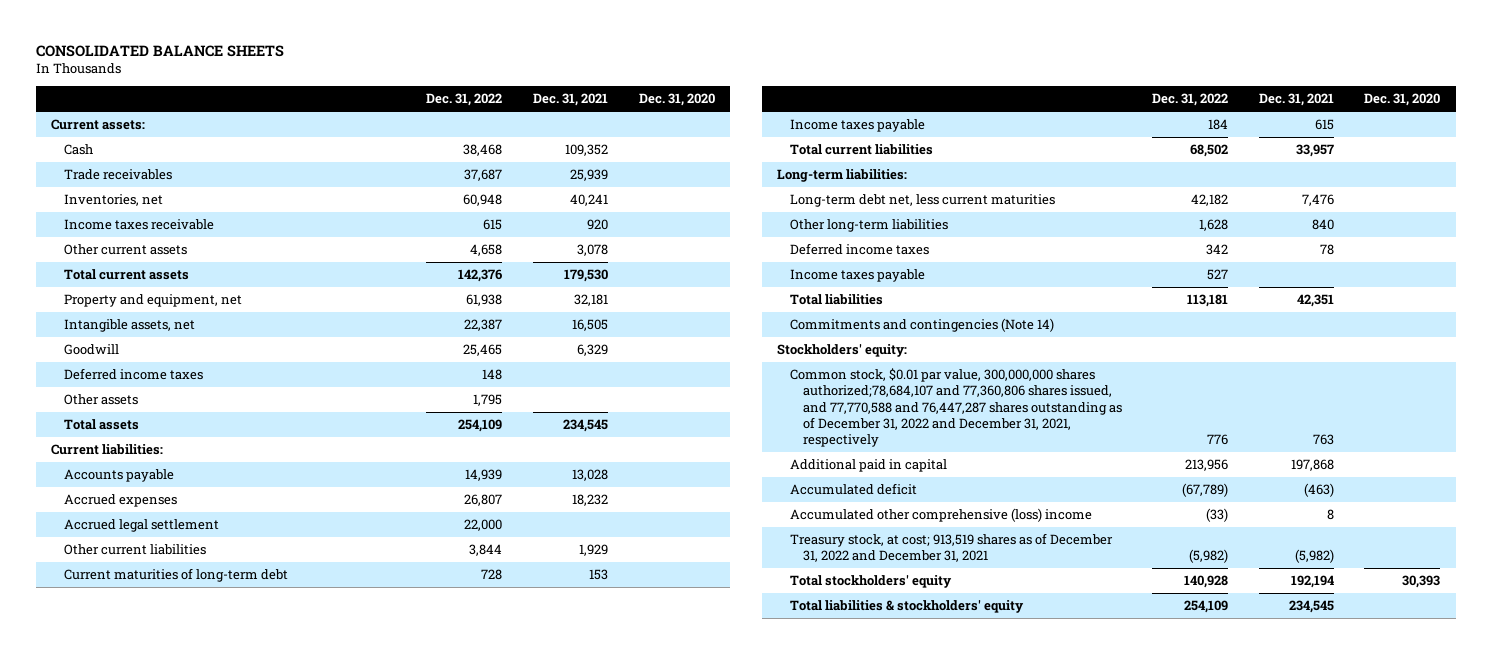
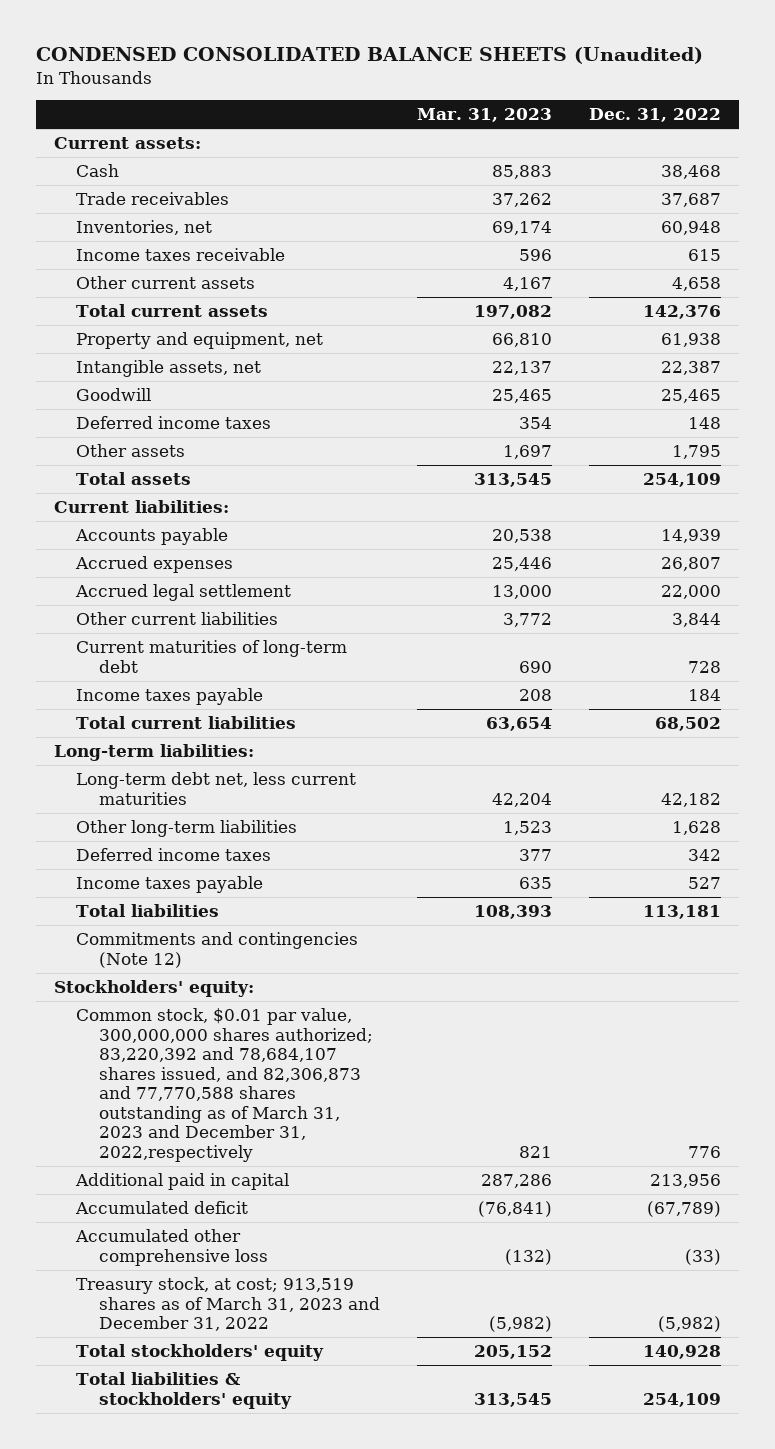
[36,45,285,58] CONSOLIDATED BALANCE SHEETS -> [35,47,703,65] CONDENSED CONSOLIDATED BALANCE SHEETS (Unaudited)
[533,93,609,107] Dec. 31, 2021 -> none
[638,93,715,107] Dec. 31, 2020 -> none
none -> [416,108,552,123] Mar. 31, 2023
[789,318,1054,333] Commitments and contingencies (Note 14) -> [76,932,359,968] Commitments and contingencies (Note 12)
[789,368,1122,448] Common stock, $0.01 par value, 300,000,000 shares authorized;78,684,107 and 77,360,806 shares issued, and 77,770,588 and 76,447,287 shares outstanding as of December 31, 2022 and December 31, 2021, respectively -> [76,1008,373,1162] Common stock, $0.01 par value, 300,000,000 shares authorized; 83,220,392 and 78,684,107 shares issued, and 82,306,873 and 77,770,588 shares outstanding as of March 31, 2023 and December 31, 2022,respectively
[789,508,1092,523] Accumulated other comprehensive (loss) income -> [75,1229,268,1266] Accumulated other comprehensive loss
[789,533,1113,563] Treasury stock, at cost; 913,519 shares as of December 31, 2022 and December 31, 2021 -> [76,1277,380,1332] Treasury stock, at cost; 913,519 shares as of March 31, 2023 and December 31, 2022

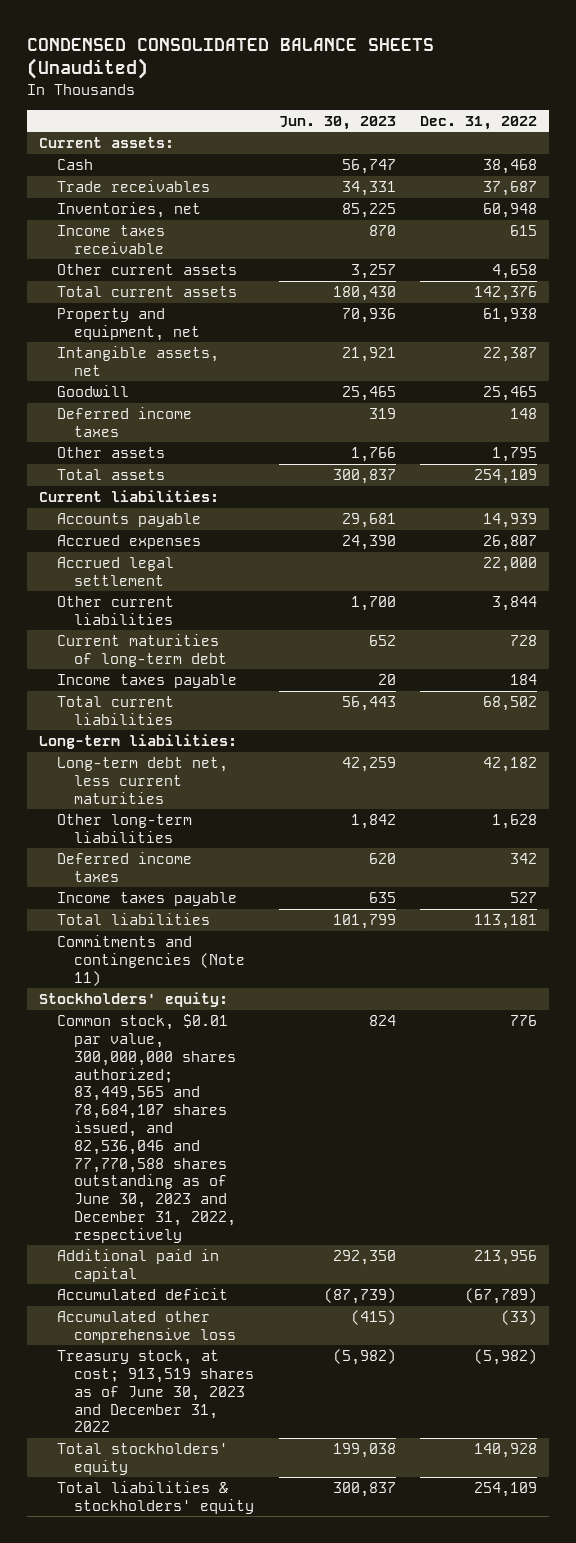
[416,108,552,123] Mar. 31, 2023 -> none
none -> [278,115,396,130] Jun. 30, 2023
[76,932,359,968] Commitments and contingencies (Note 12) -> [56,935,246,986] Commitments and contingencies (Note 11)
[76,1008,373,1162] Common stock, $0.01 par value, 300,000,000 shares authorized; 83,220,392 and 78,684,107 shares issued, and 82,306,873 and 77,770,588 shares outstanding as of March 31, 2023 and December 31, 2022,respectively -> [56,1014,237,1243] Common stock, $0.01 par value, 300,000,000 shares authorized; 83,449,565 and 78,684,107 shares issued, and 82,536,046 and 77,770,588 shares outstanding as of June 30, 2023 and December 31, 2022, respectively
[76,1277,380,1332] Treasury stock, at cost; 913,519 shares as of March 31, 2023 and December 31, 2022 -> [56,1350,255,1433] Treasury stock, at cost; 913,519 shares as of June 30, 2023 and December 31, 2022

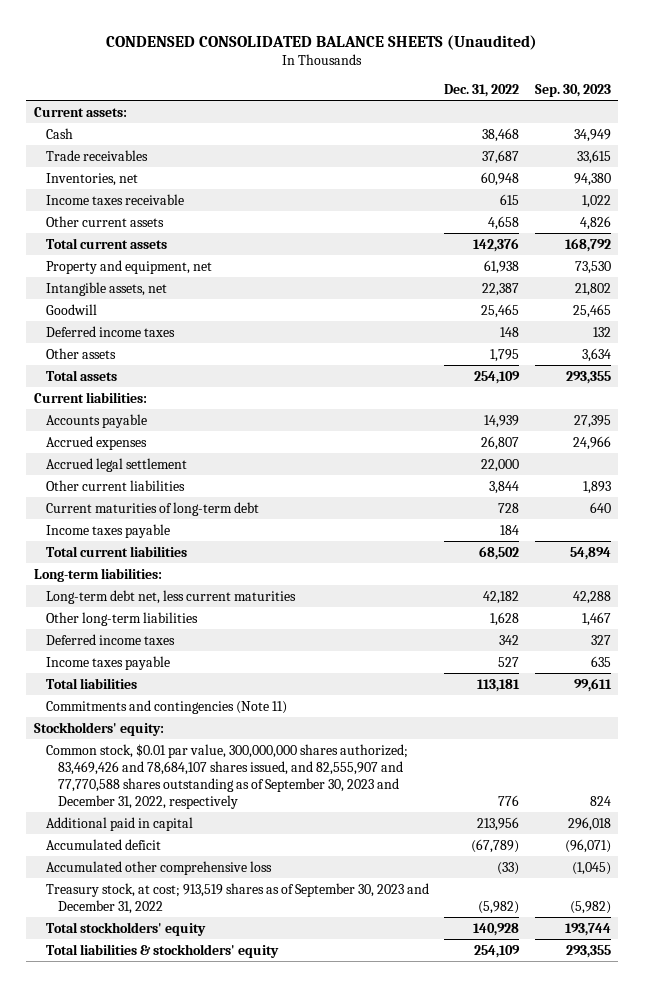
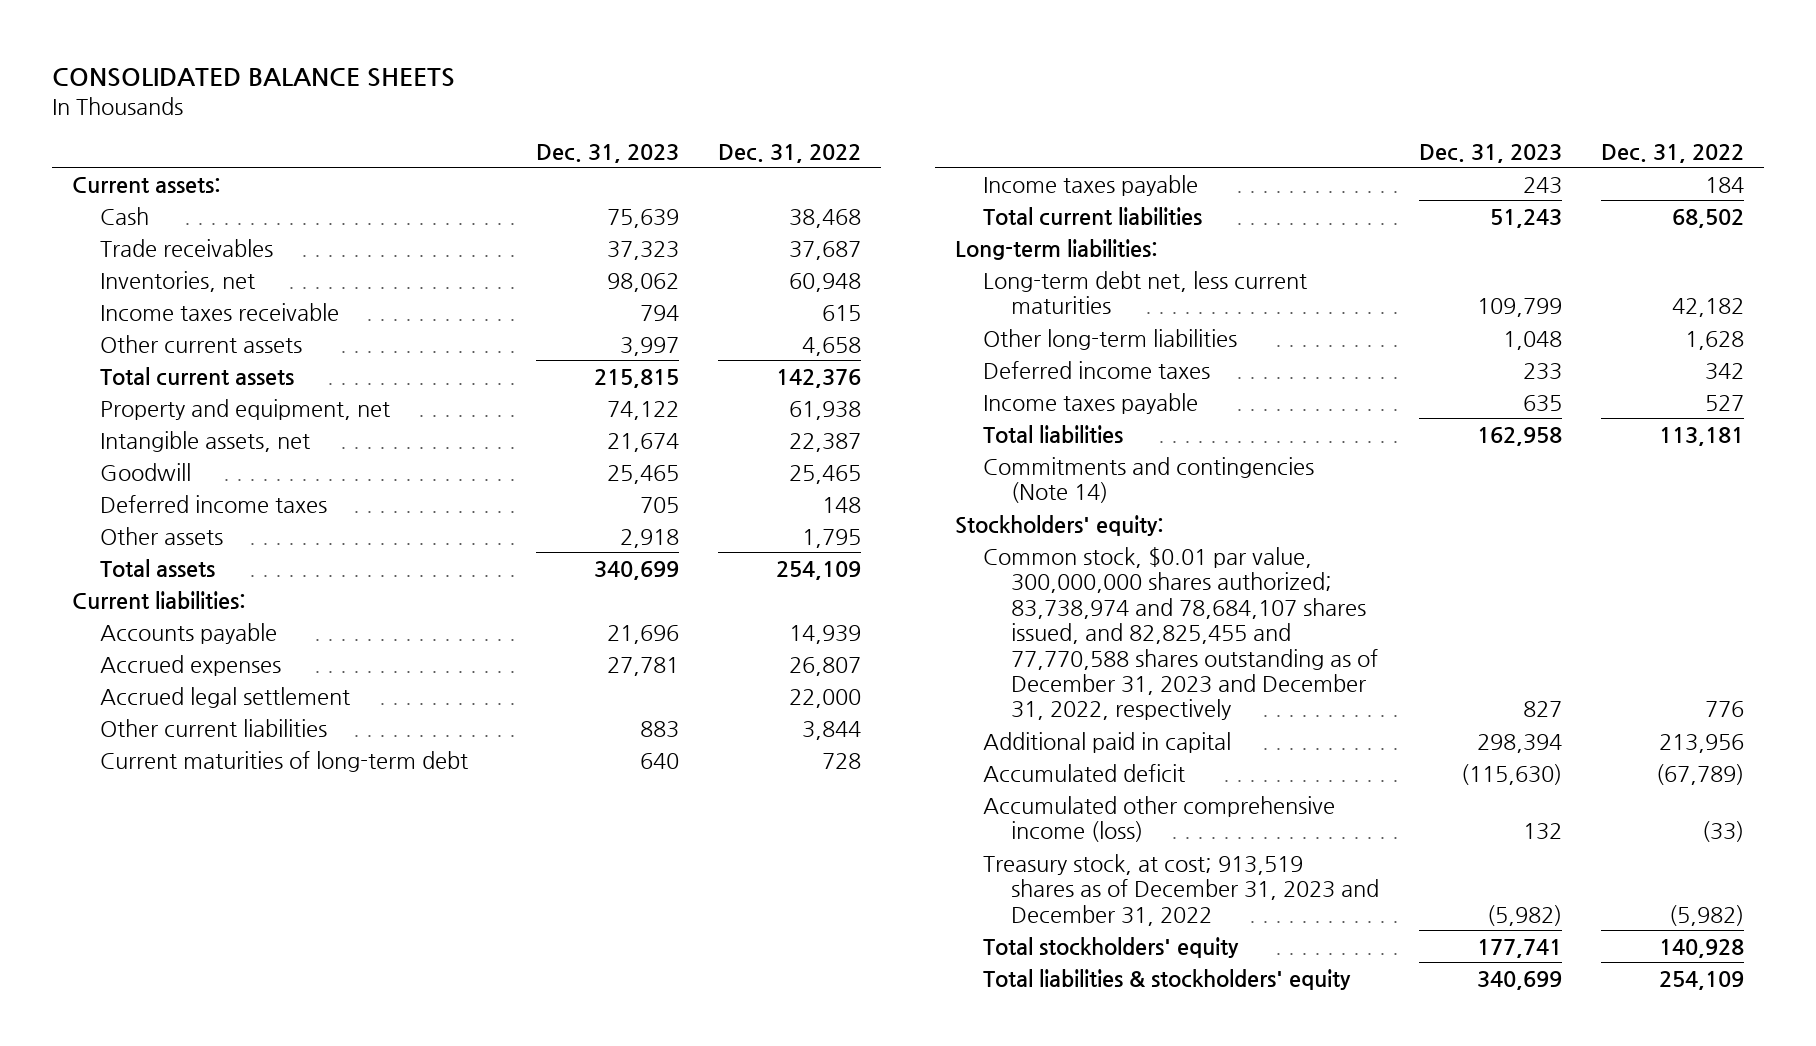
[106,35,538,51] CONDENSED CONSOLIDATED BALANCE SHEETS (Unaudited) -> [51,67,455,87] CONSOLIDATED BALANCE SHEETS
[534,84,611,98] Sep. 30, 2023 -> none
none -> [535,143,679,163] Dec. 31, 2023
[46,699,288,714] Commitments and contingencies (Note 11) -> [982,456,1314,504] Commitments and contingencies (Note 14)
[46,743,409,809] Common stock, $0.01 par value, 300,000,000 shares authorized; 83,469,426 and 78,684,107 shares issued, and 82,555,907 and 77,770,588 shares outstanding as of September 30, 2023 and December 31, 2022, respectively -> [982,546,1378,721] Common stock, $0.01 par value, 300,000,000 shares authorized; 83,738,974 and 78,684,107 shares issued, and 82,825,455 and 77,770,588 shares outstanding as of December 31, 2023 and December 31, 2022, respectively
[46,860,273,875] Accumulated other comprehensive loss -> [982,795,1335,843] Accumulated other comprehensive income (loss)
[46,882,430,914] Treasury stock, at cost; 913,519 shares as of September 30, 2023 and December 31, 2022 -> [982,853,1379,926] Treasury stock, at cost; 913,519 shares as of December 31, 2023 and December 31, 2022

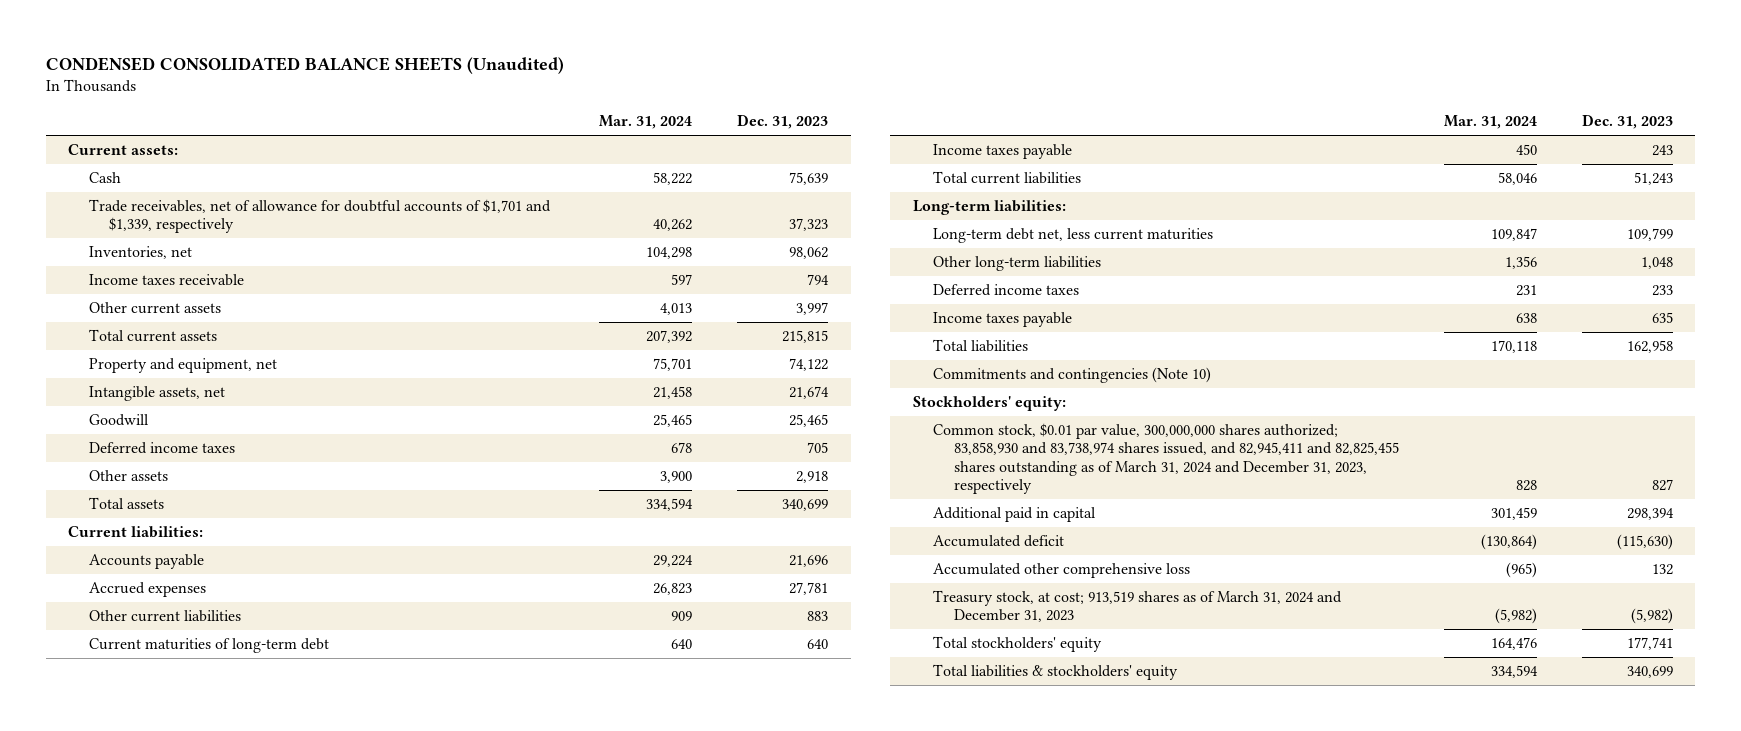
[51,67,455,87] CONSOLIDATED BALANCE SHEETS -> [45,57,564,75] CONDENSED CONSOLIDATED BALANCE SHEETS (Unaudited)
[718,143,862,163] Dec. 31, 2022 -> none
none -> [599,115,693,130] Mar. 31, 2024
[99,238,273,257] Trade receivables -> [88,199,551,234] Trade receivables, net of allowance for doubtful accounts of $1,701 and $1,339, respectively
[99,686,350,708] Accrued legal settlement -> none
[982,456,1314,504] Commitments and contingencies (Note 14) -> [933,367,1212,384] Commitments and contingencies (Note 10)
[982,546,1378,721] Common stock, $0.01 par value, 300,000,000 shares authorized; 83,738,974 and 78,684,107 shares issued, and 82,825,455 and 77,770,588 shares outstanding as of December 31, 2023 and December 31, 2022, respectively -> [933,423,1399,495] Common stock, $0.01 par value, 300,000,000 shares authorized; 83,858,930 and 83,738,974 shares issued, and 82,945,411 and 82,825,455 shares outstanding as of March 31, 2024 and December 31, 2023, respectively
[982,795,1335,843] Accumulated other comprehensive income (loss) -> [933,563,1191,579] Accumulated other comprehensive loss
[982,853,1379,926] Treasury stock, at cost; 913,519 shares as of December 31, 2023 and December 31, 2022 -> [933,590,1343,623] Treasury stock, at cost; 913,519 shares as of March 31, 2024 and December 31, 2023

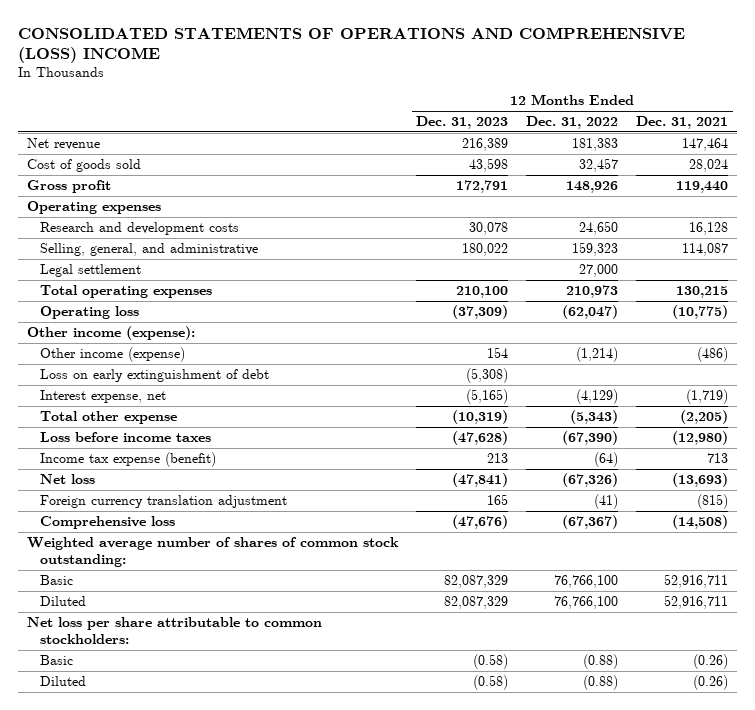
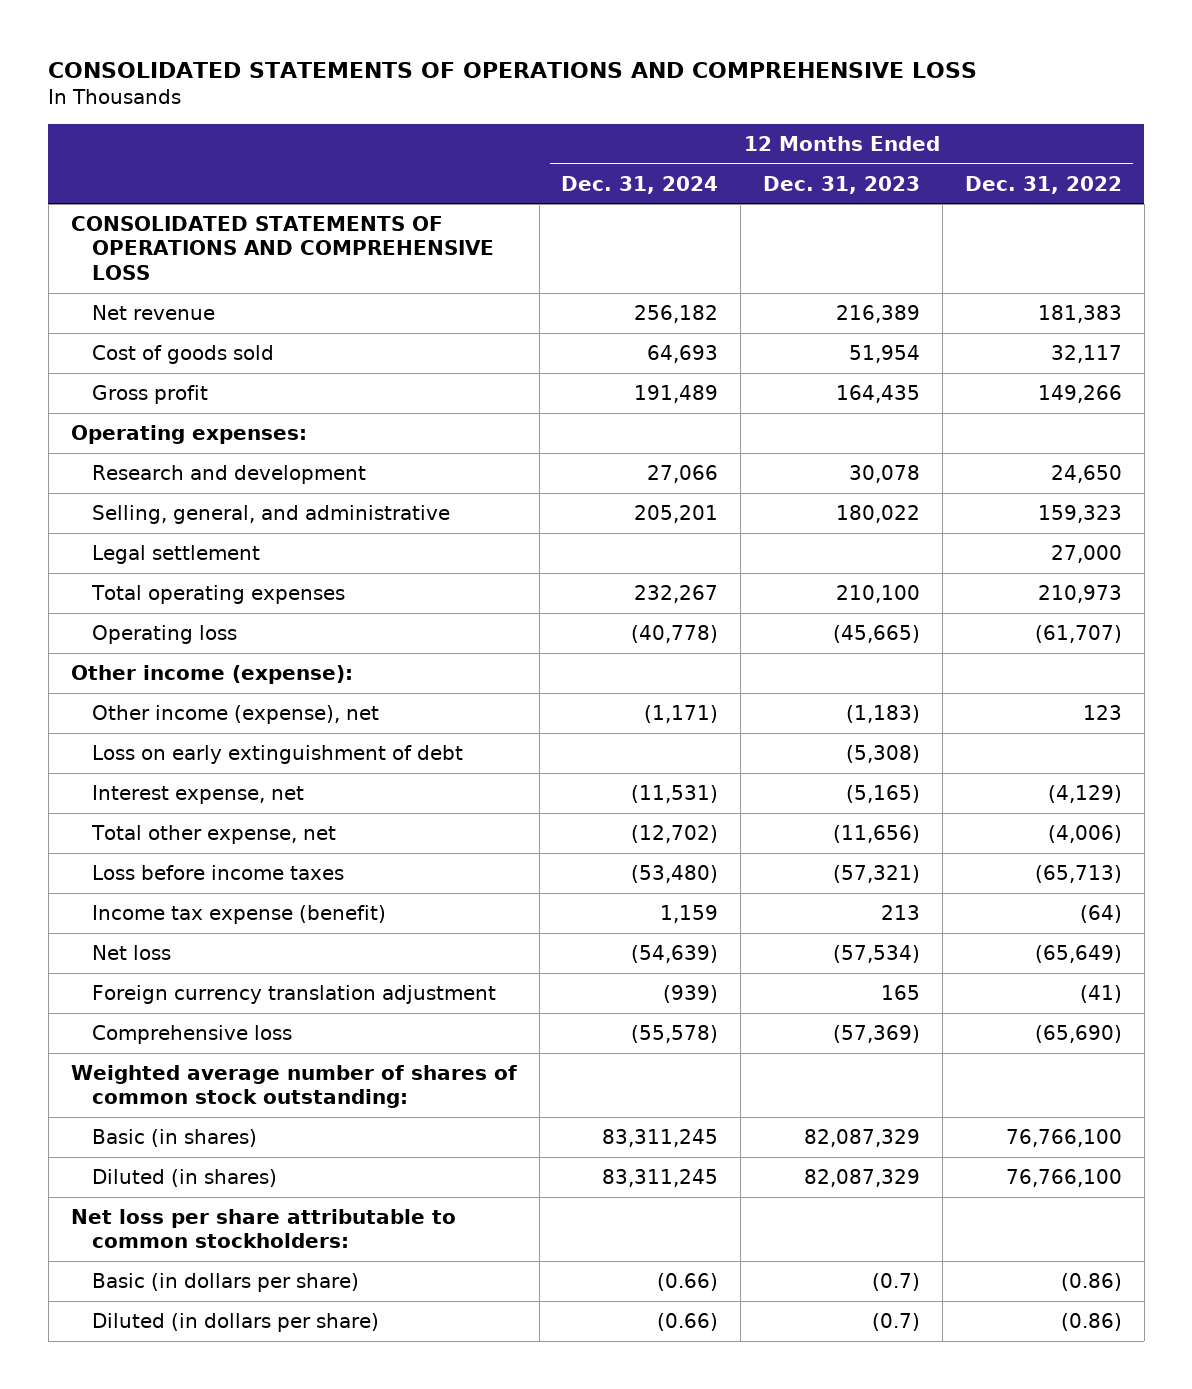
[17,26,685,64] CONSOLIDATED STATEMENTS OF OPERATIONS AND COMPREHENSIVE (LOSS) INCOME -> [48,62,978,79] CONSOLIDATED STATEMENTS OF OPERATIONS AND COMPREHENSIVE LOSS
[636,116,729,130] Dec. 31, 2021 -> none
none -> [561,175,719,194] Dec. 31, 2024
none -> [70,215,494,281] CONSOLIDATED STATEMENTS OF OPERATIONS AND COMPREHENSIVE LOSS
[469,157,509,172] 43,598 -> [849,344,921,363] 51,954
[579,157,619,172] 32,457 -> [1050,344,1122,363] 32,117
[456,179,509,193] 172,791 -> [836,384,921,403] 164,435
[566,180,619,193] 148,926 -> [1037,384,1122,403] 149,266
[26,200,161,214] Operating expenses -> [70,424,307,444] Operating expenses:
[39,221,239,235] Research and development costs -> [91,464,366,484] Research and development
[452,304,509,319] (37,309) -> [833,624,921,643] (45,665)
[562,304,619,319] (62,047) -> [1034,624,1122,643] (61,707)
[39,346,185,362] Other income (expense) -> [91,704,379,724] Other income (expense), net
[487,346,509,358] 154 -> [846,704,921,723] (1,183)
[576,346,619,362] (1,214) -> [1082,704,1122,720] 123
[39,410,177,424] Total other expense -> [90,824,336,844] Total other expense, net
[452,409,509,424] (10,319) -> [833,824,921,843] (11,656)
[570,409,619,424] (5,343) -> [1047,824,1122,843] (4,006)
[452,430,509,445] (47,628) -> [833,864,921,883] (57,321)
[562,430,619,445] (67,390) -> [1034,864,1122,883] (65,713)
[452,472,509,487] (47,841) -> [833,944,921,963] (57,534)
[562,472,619,487] (67,326) -> [1034,944,1122,963] (65,649)
[452,514,509,529] (47,676) -> [833,1024,921,1043] (57,369)
[562,514,619,529] (67,367) -> [1034,1024,1122,1043] (65,690)
[39,574,73,585] Basic -> [91,1128,257,1147] Basic (in shares)
[39,595,86,606] Diluted -> [91,1168,277,1187] Diluted (in shares)
[39,654,73,665] Basic -> [91,1272,359,1292] Basic (in dollars per share)
[473,653,509,669] (0.58) -> [872,1272,921,1291] (0.7)
[583,653,619,669] (0.88) -> [1060,1272,1122,1291] (0.86)
[39,675,86,686] Diluted -> [91,1312,379,1332] Diluted (in dollars per share)
[473,674,509,690] (0.58) -> [872,1312,921,1331] (0.7)
[583,674,619,690] (0.88) -> [1060,1312,1122,1331] (0.86)

